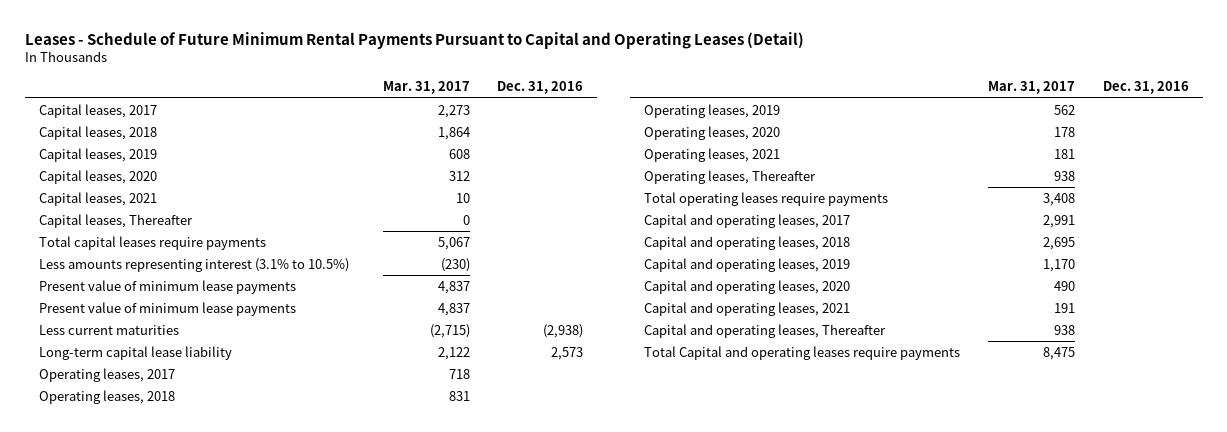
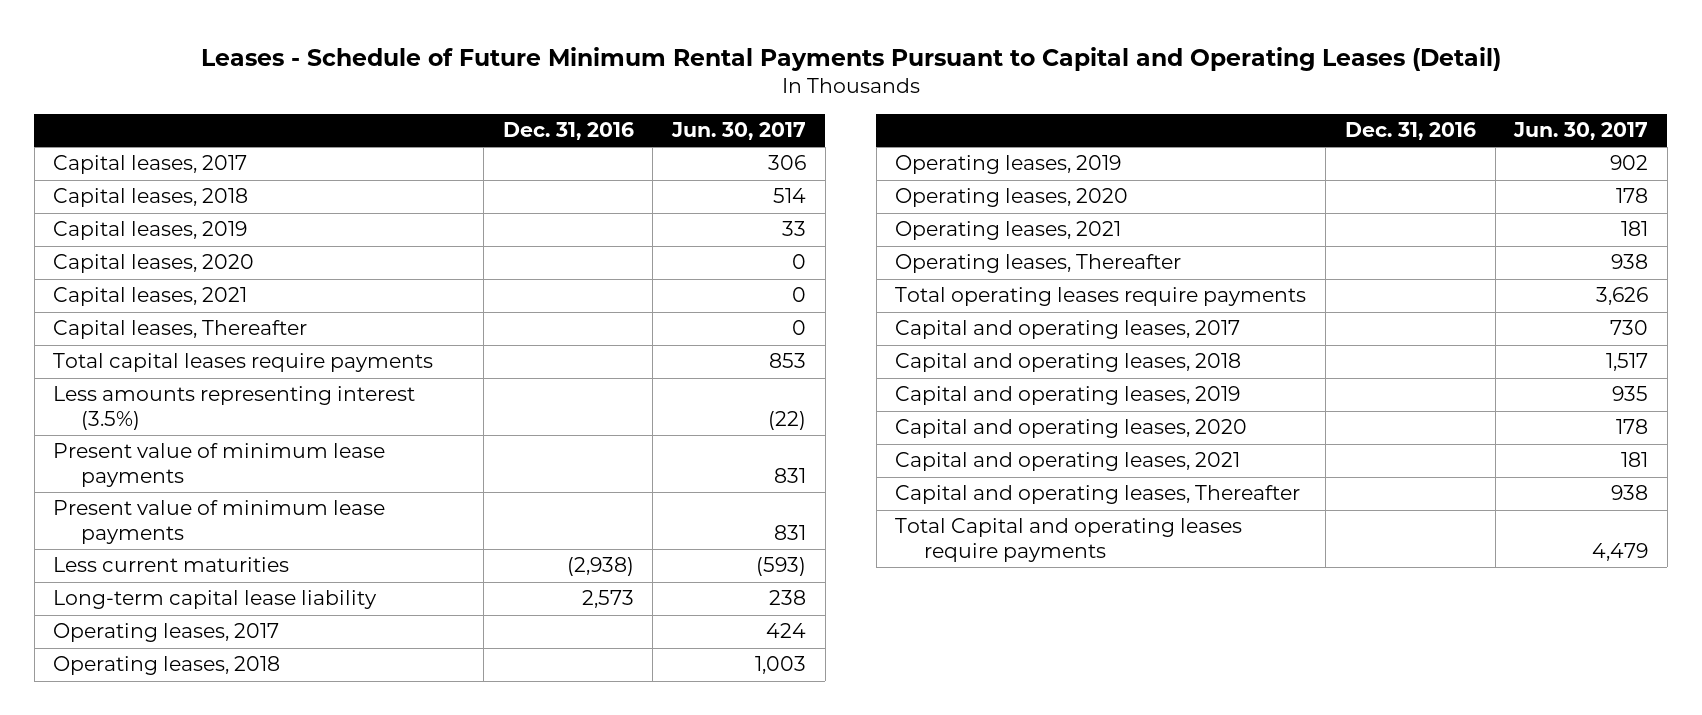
[382,81,470,95] Mar. 31, 2017 -> none
none -> [671,122,807,141] Jun. 30, 2017
[38,257,349,272] Less amounts representing interest (3.1% to 10.5%) -> [53,386,416,430] Less amounts representing interest (3.5%)

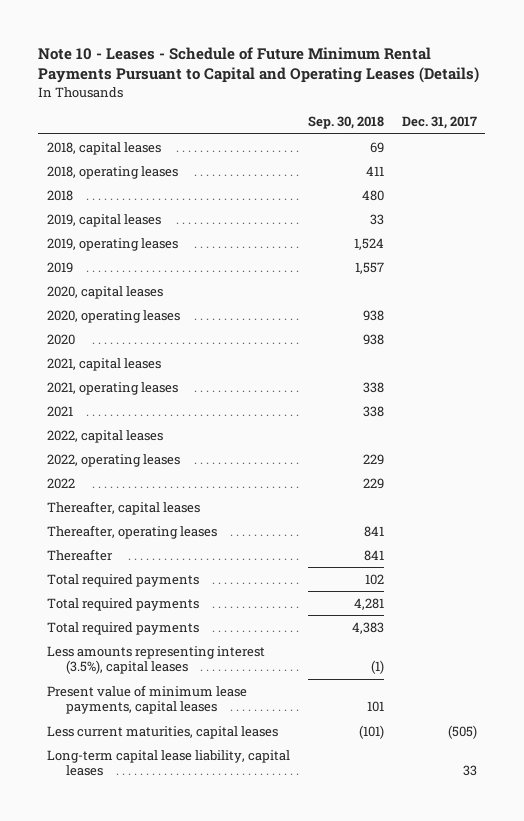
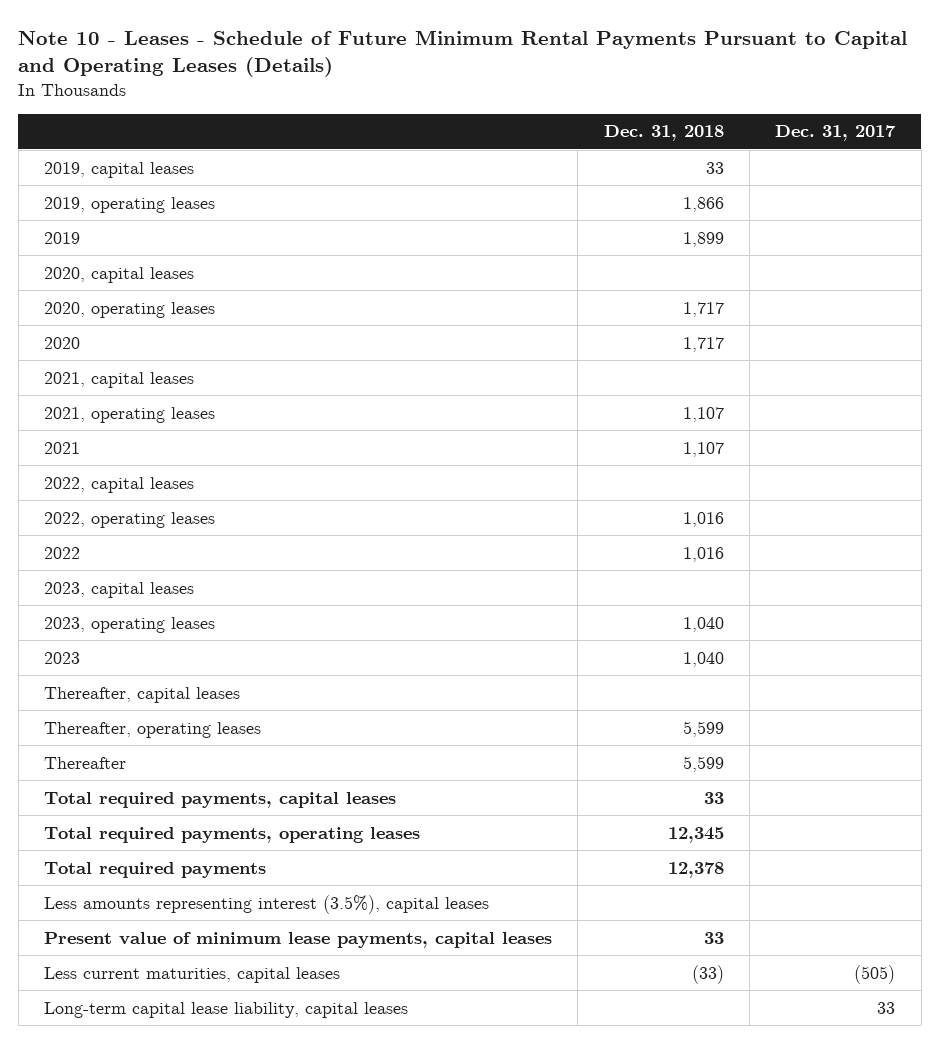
[307,116,384,130] Sep. 30, 2018 -> none
none -> [603,125,724,142] Dec. 31, 2018
[47,141,162,155] 2018, capital leases -> none
[47,165,179,179] 2018, operating leases -> none
[47,189,74,201] 2018 -> none
none -> [44,581,195,598] 2023, capital leases
none -> [44,616,216,633] 2023, operating leases
none -> [44,651,81,664] 2023
[47,573,200,587] Total required payments -> [44,791,397,808] Total required payments, capital leases
[47,597,200,611] Total required payments -> [44,826,421,843] Total required payments, operating leases

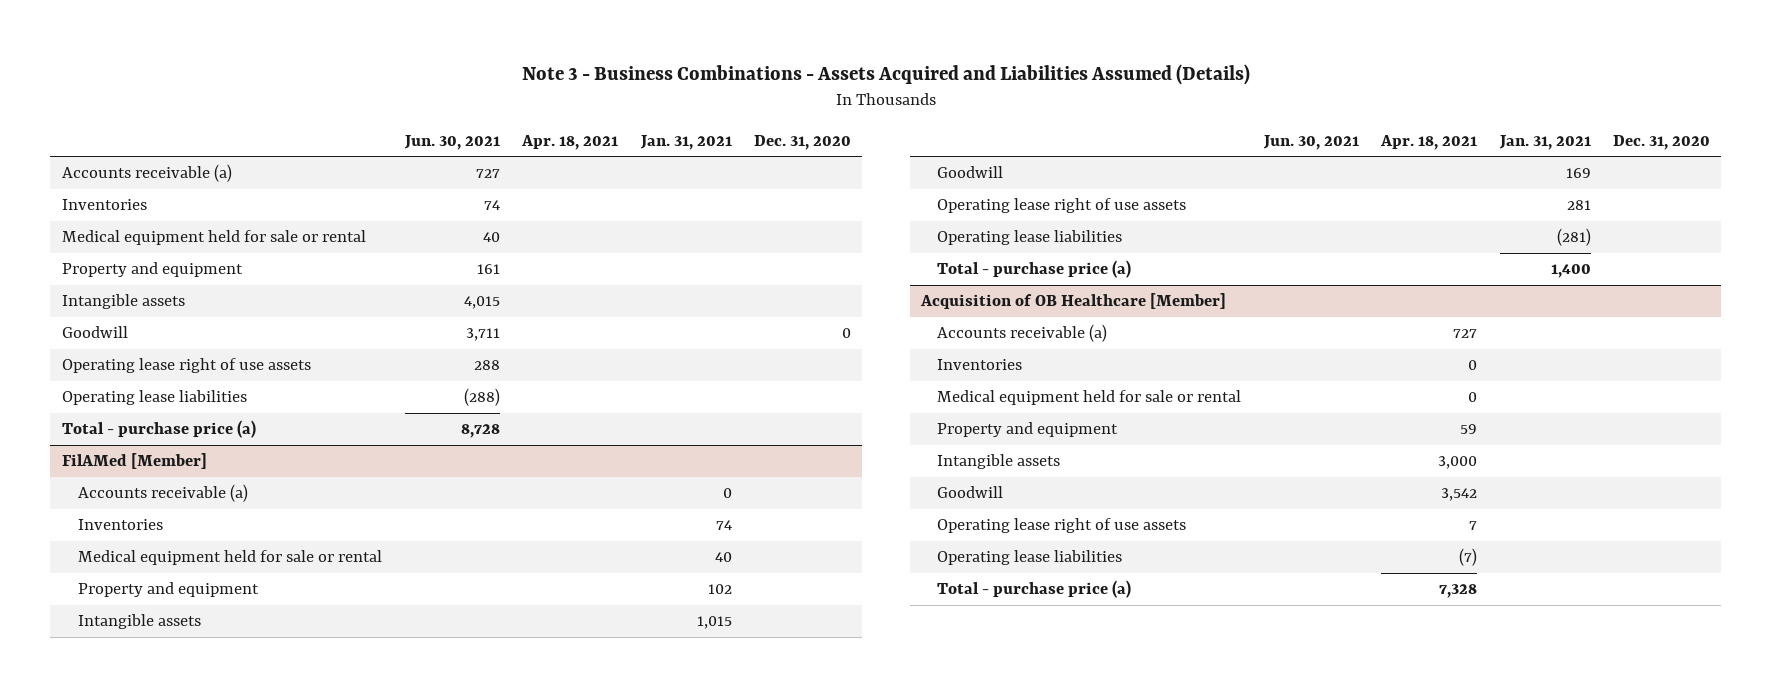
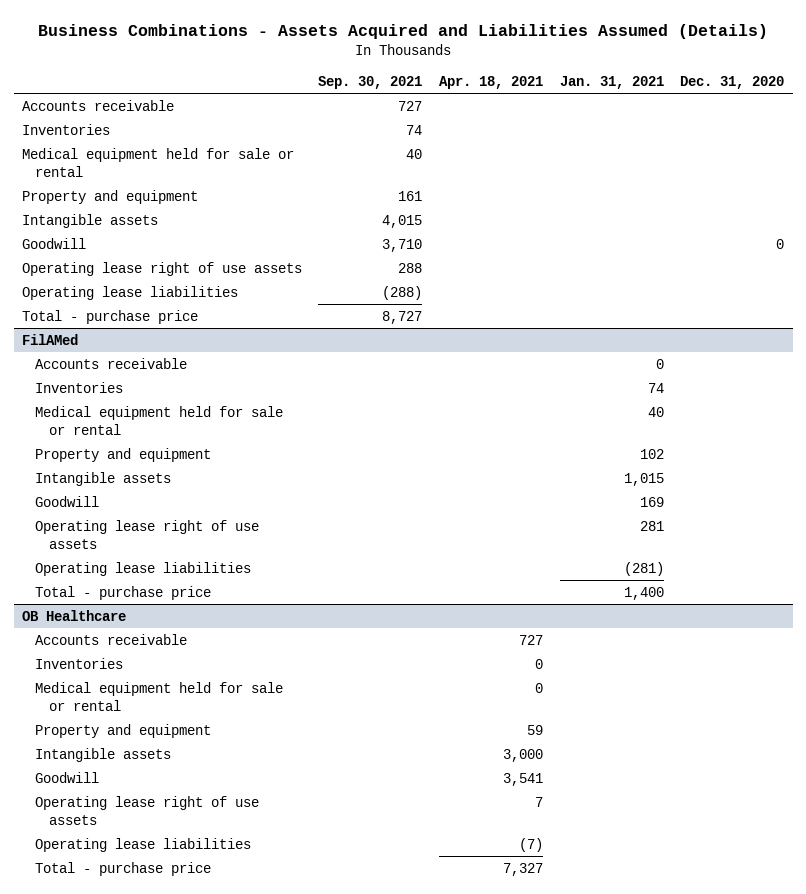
[521,63,1250,85] Note 3 - Business Combinations - Assets Acquired and Liabilities Assumed (Details) -> [38,23,769,39] Business Combinations - Assets Acquired and Liabilities Assumed (Details)
[403,134,500,150] Jun. 30, 2021 -> none
none -> [318,75,423,89] Sep. 30, 2021
[61,164,232,183] Accounts receivable (a) -> [21,99,174,111] Accounts receivable
[61,420,256,439] Total - purchase price (a) -> [21,309,198,324] Total - purchase price
[61,453,207,470] FilAMed [Member] -> [21,333,78,345] FilAMed
[77,484,248,503] Accounts receivable (a) -> [35,357,188,369] Accounts receivable
[937,260,1132,279] Total - purchase price (a) -> [35,585,212,600] Total - purchase price
[919,293,1226,310] Acquisition of OB Healthcare [Member] -> [21,609,126,621] OB Healthcare
[937,324,1108,343] Accounts receivable (a) -> [35,633,188,645] Accounts receivable
[1441,488,1478,502] 3,542 -> [503,772,544,786] 3,541
[937,580,1132,599] Total - purchase price (a) -> [35,861,212,876] Total - purchase price
[1439,584,1478,599] 7,328 -> [503,862,544,876] 7,327

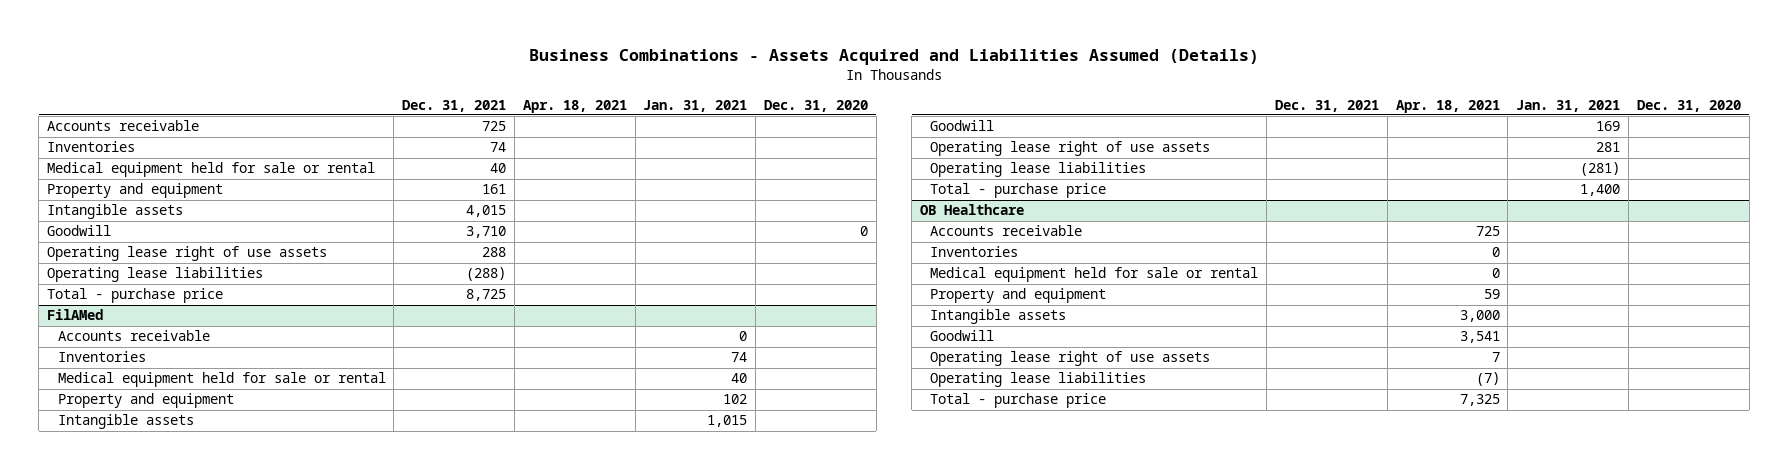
[318,75,423,89] Sep. 30, 2021 -> none
none -> [402,99,507,112] Dec. 31, 2021
[519,634,544,645] 727 -> [1475,226,1500,237] 725
[503,862,544,876] 7,327 -> [1459,394,1500,407] 7,325

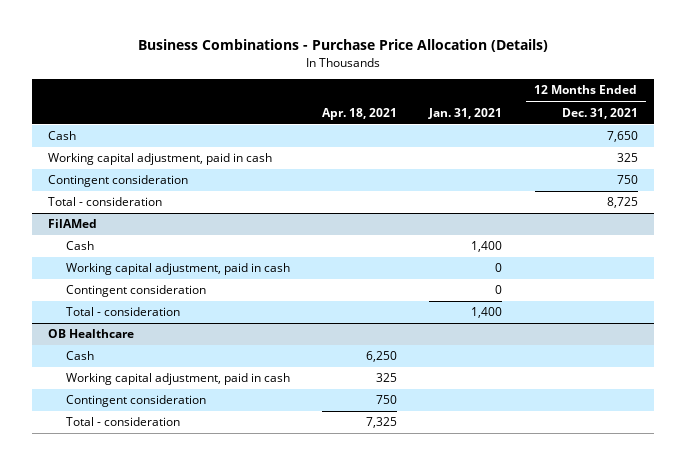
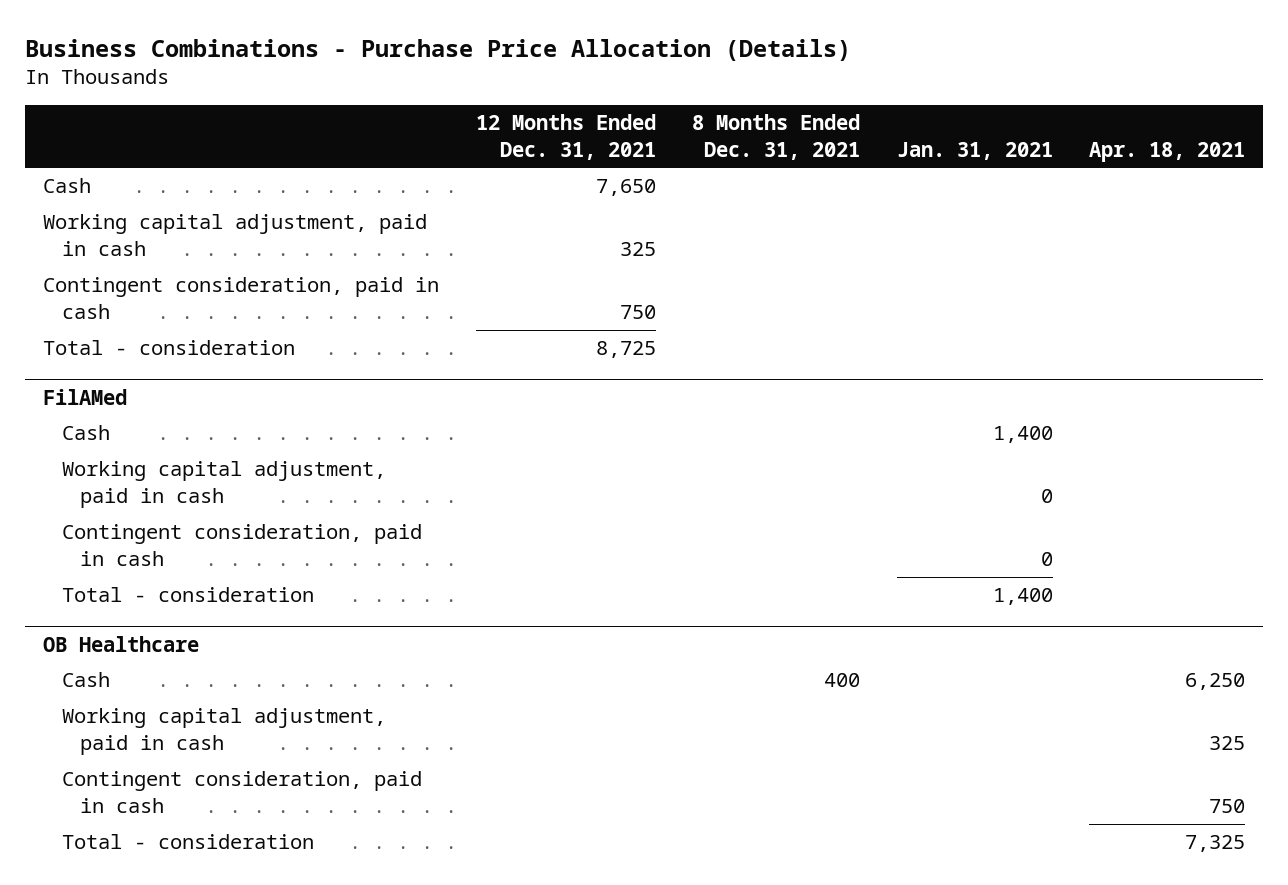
none -> [692,114,861,160] 8 Months Ended Dec. 31, 2021
[47,175,188,188] Contingent consideration -> [43,277,440,319] Contingent consideration, paid in cash
[66,285,207,298] Contingent consideration -> [61,524,422,566] Contingent consideration, paid in cash
[66,395,207,408] Contingent consideration -> [61,771,422,813] Contingent consideration, paid in cash

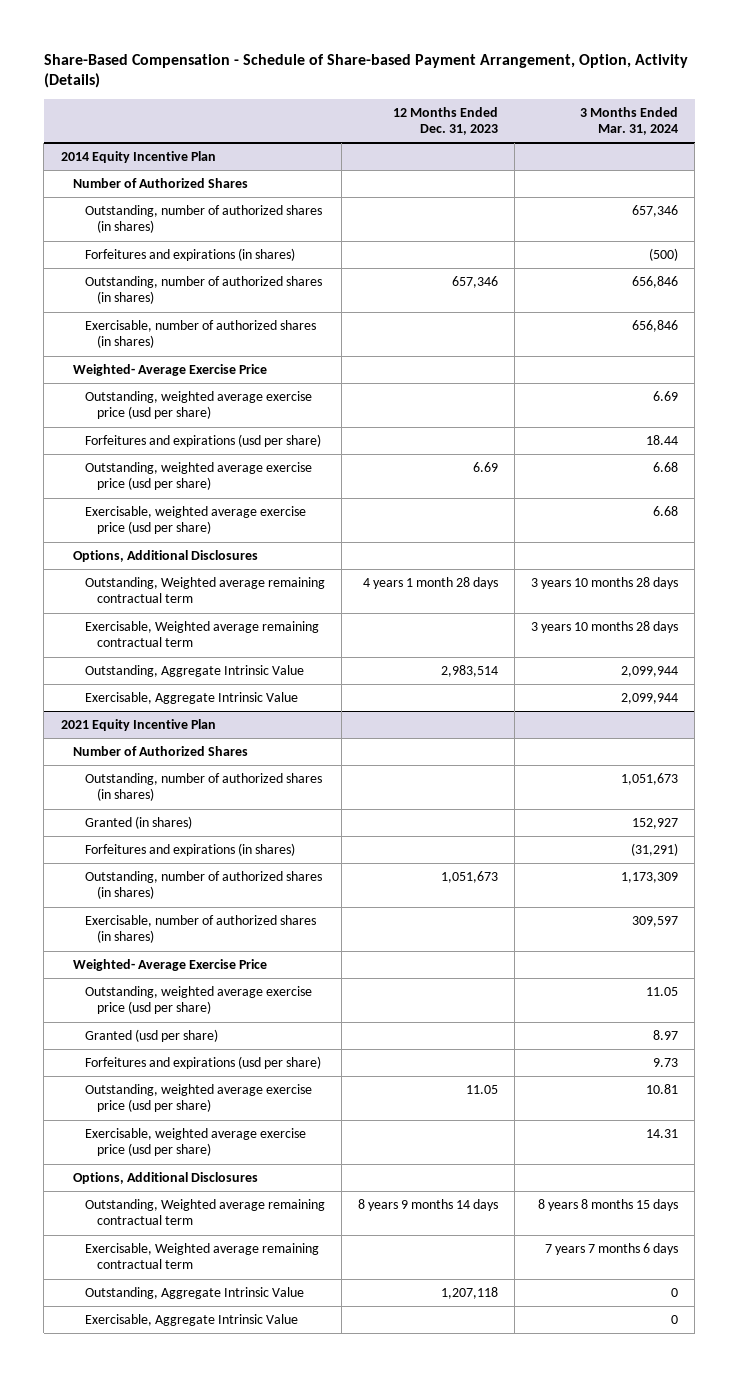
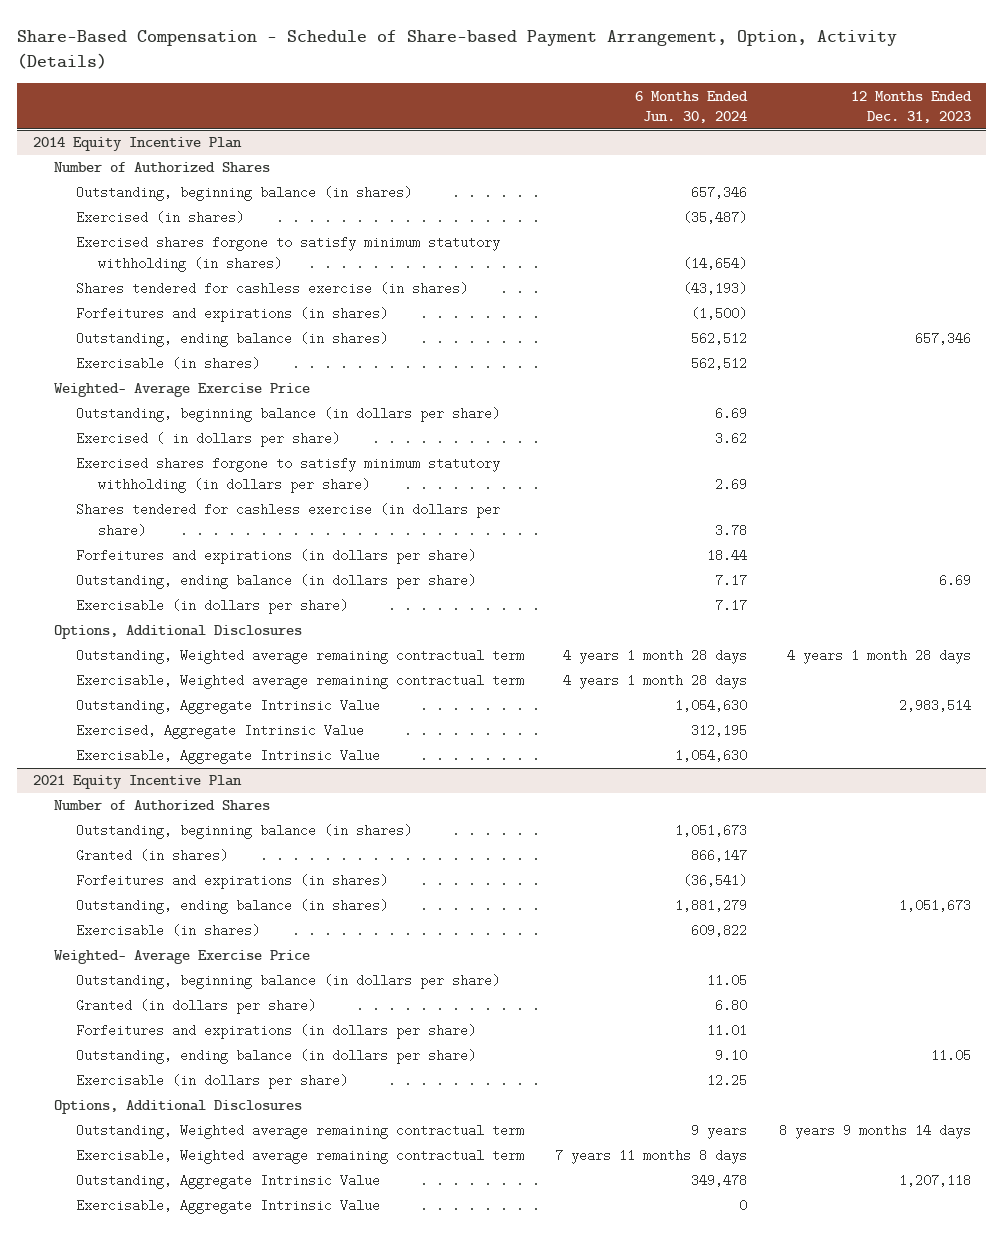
[580,106,679,136] 3 Months Ended Mar. 31, 2024 -> none
none -> [635,90,749,124] 6 Months Ended Jun. 30, 2024
[84,204,322,234] Outstanding, number of authorized shares (in shares) -> [75,186,412,202] Outstanding, beginning balance (in shares)
none -> [75,211,244,225] Exercised (in shares)
none -> [75,236,500,273] Exercised shares forgone to satisfy minimum statutory withholding (in shares)
none -> [75,282,468,296] Shares tendered for cashless exercise (in shares)
[84,275,322,305] Outstanding, number of authorized shares (in shares) -> [75,332,388,348] Outstanding, ending balance (in shares)
[84,319,316,349] Exercisable, number of authorized shares (in shares) -> [75,357,260,371] Exercisable (in shares)
[84,390,312,420] Outstanding, weighted average exercise price (usd per share) -> [75,407,500,423] Outstanding, beginning balance (in dollars per share)
none -> [75,432,340,448] Exercised ( in dollars per share)
none -> [75,457,500,494] Exercised shares forgone to satisfy minimum statutory withholding (in dollars per share)
none -> [75,503,500,538] Shares tendered for cashless exercise (in dollars per share)
[84,433,321,447] Forfeitures and expirations (usd per share) -> [75,549,476,565] Forfeitures and expirations (in dollars per share)
[84,461,312,491] Outstanding, weighted average exercise price (usd per share) -> [75,574,476,590] Outstanding, ending balance (in dollars per share)
[84,505,306,535] Exercisable, weighted average exercise price (usd per share) -> [75,599,348,615] Exercisable (in dollars per share)
none -> [75,724,364,740] Exercised, Aggregate Intrinsic Value
[84,772,322,802] Outstanding, number of authorized shares (in shares) -> [75,824,412,840] Outstanding, beginning balance (in shares)
[84,870,322,900] Outstanding, number of authorized shares (in shares) -> [75,899,388,915] Outstanding, ending balance (in shares)
[84,914,316,944] Exercisable, number of authorized shares (in shares) -> [75,924,260,938] Exercisable (in shares)
[84,985,312,1015] Outstanding, weighted average exercise price (usd per share) -> [75,974,500,990] Outstanding, beginning balance (in dollars per share)
[84,1028,218,1042] Granted (usd per share) -> [75,999,316,1015] Granted (in dollars per share)
[84,1055,321,1069] Forfeitures and expirations (usd per share) -> [75,1024,476,1040] Forfeitures and expirations (in dollars per share)
[84,1083,312,1113] Outstanding, weighted average exercise price (usd per share) -> [75,1049,476,1065] Outstanding, ending balance (in dollars per share)
[84,1127,306,1157] Exercisable, weighted average exercise price (usd per share) -> [75,1074,348,1090] Exercisable (in dollars per share)

